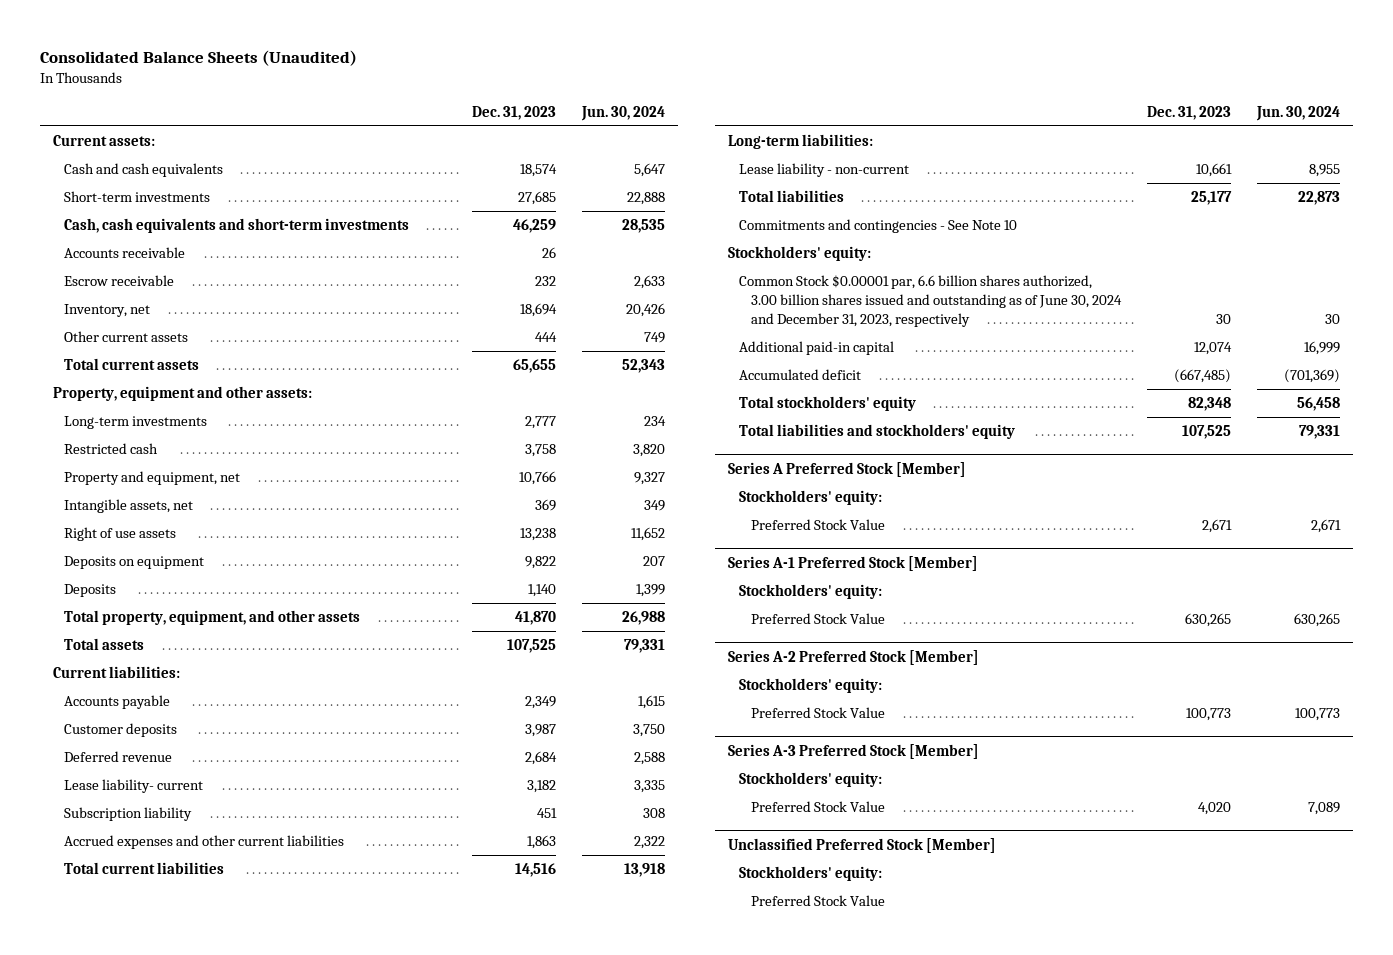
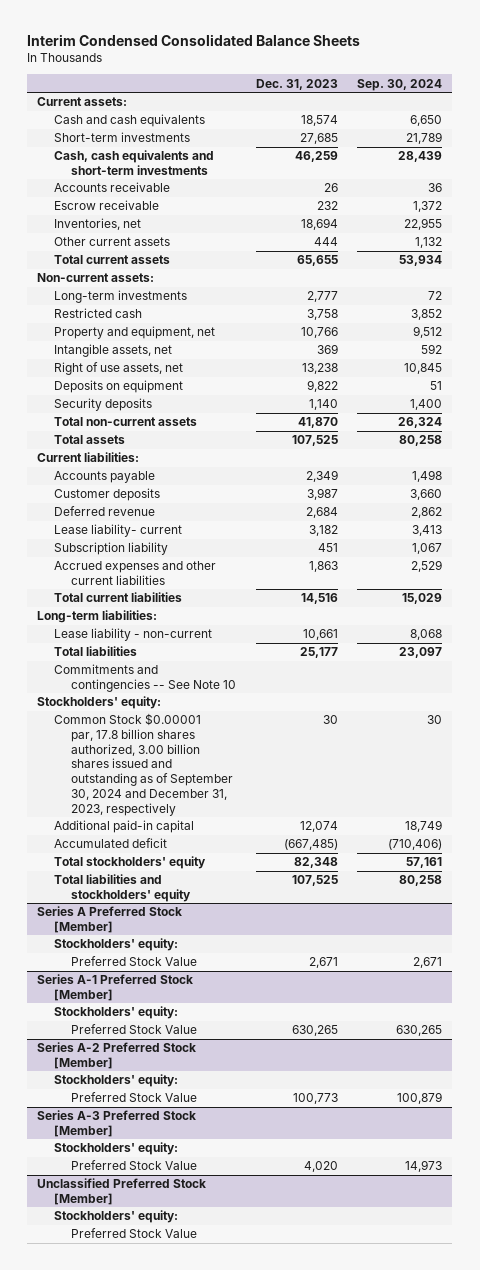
[39,49,357,66] Consolidated Balance Sheets (Unaudited) -> [27,34,361,47] Interim Condensed Consolidated Balance Sheets
[580,105,665,121] Jun. 30, 2024 -> none
none -> [357,78,443,91] Sep. 30, 2024
[64,304,151,318] Inventory, net -> [54,218,142,231] Inventories, net
[52,386,312,402] Property, equipment and other assets: -> none
none -> [37,273,155,283] Non-current assets:
[64,527,177,542] Right of use assets -> [54,362,184,376] Right of use assets, net
[64,584,117,598] Deposits -> [54,398,153,412] Security deposits
[64,610,361,626] Total property, equipment, and other assets -> [54,417,198,427] Total non-current assets
[739,219,1018,234] Commitments and contingencies - See Note 10 -> [54,664,236,692] Commitments and contingencies -- See Note 10
[739,275,1122,327] Common Stock $0.00001 par, 6.6 billion shares authorized, 3.00 billion shares issued and outstanding as of June 30, 2024 and December 31, 2023, respectively -> [54,713,233,816] Common Stock $0.00001 par, 17.8 billion shares authorized, 3.00 billion shares issued and outstanding as of September 30, 2024 and December 31, 2023, respectively

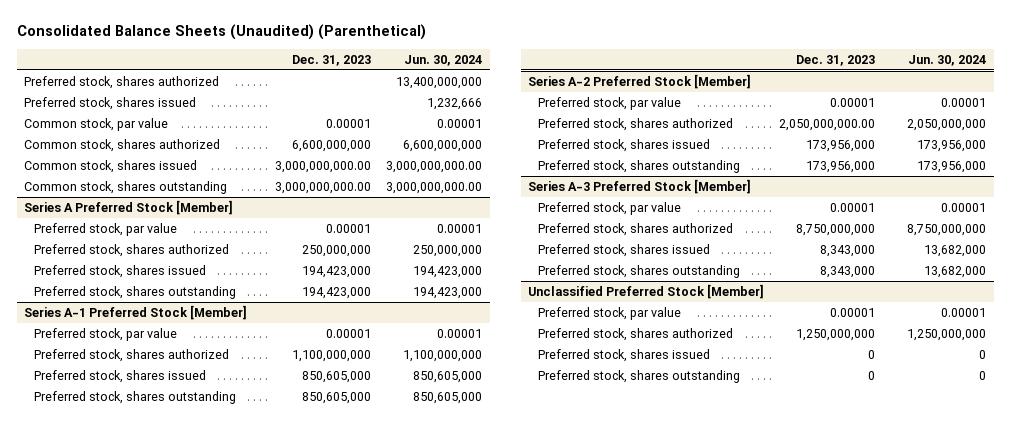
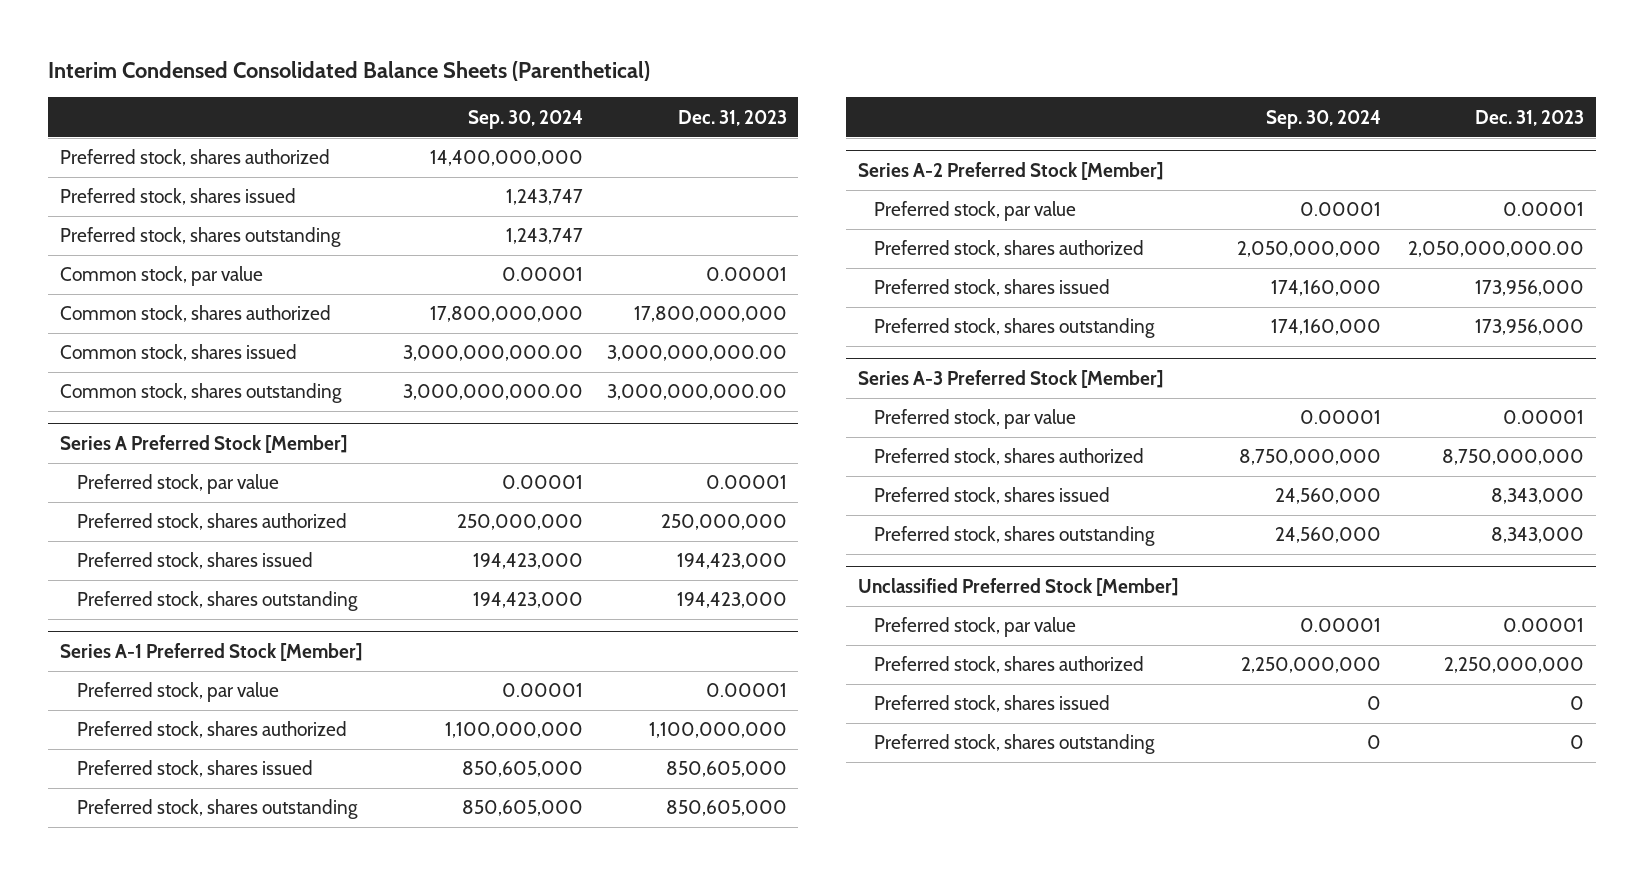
[16,24,426,41] Consolidated Balance Sheets (Unaudited) (Parenthetical) -> [48,61,651,82] Interim Condensed Consolidated Balance Sheets (Parenthetical)
[404,54,483,66] Jun. 30, 2024 -> none
none -> [468,109,584,129] Sep. 30, 2024
none -> [60,227,342,248] Preferred stock, shares outstanding
[292,139,372,152] 6,600,000,000 -> [633,306,787,323] 17,800,000,000
[796,328,876,341] 1,250,000,000 -> [1444,657,1585,674] 2,250,000,000

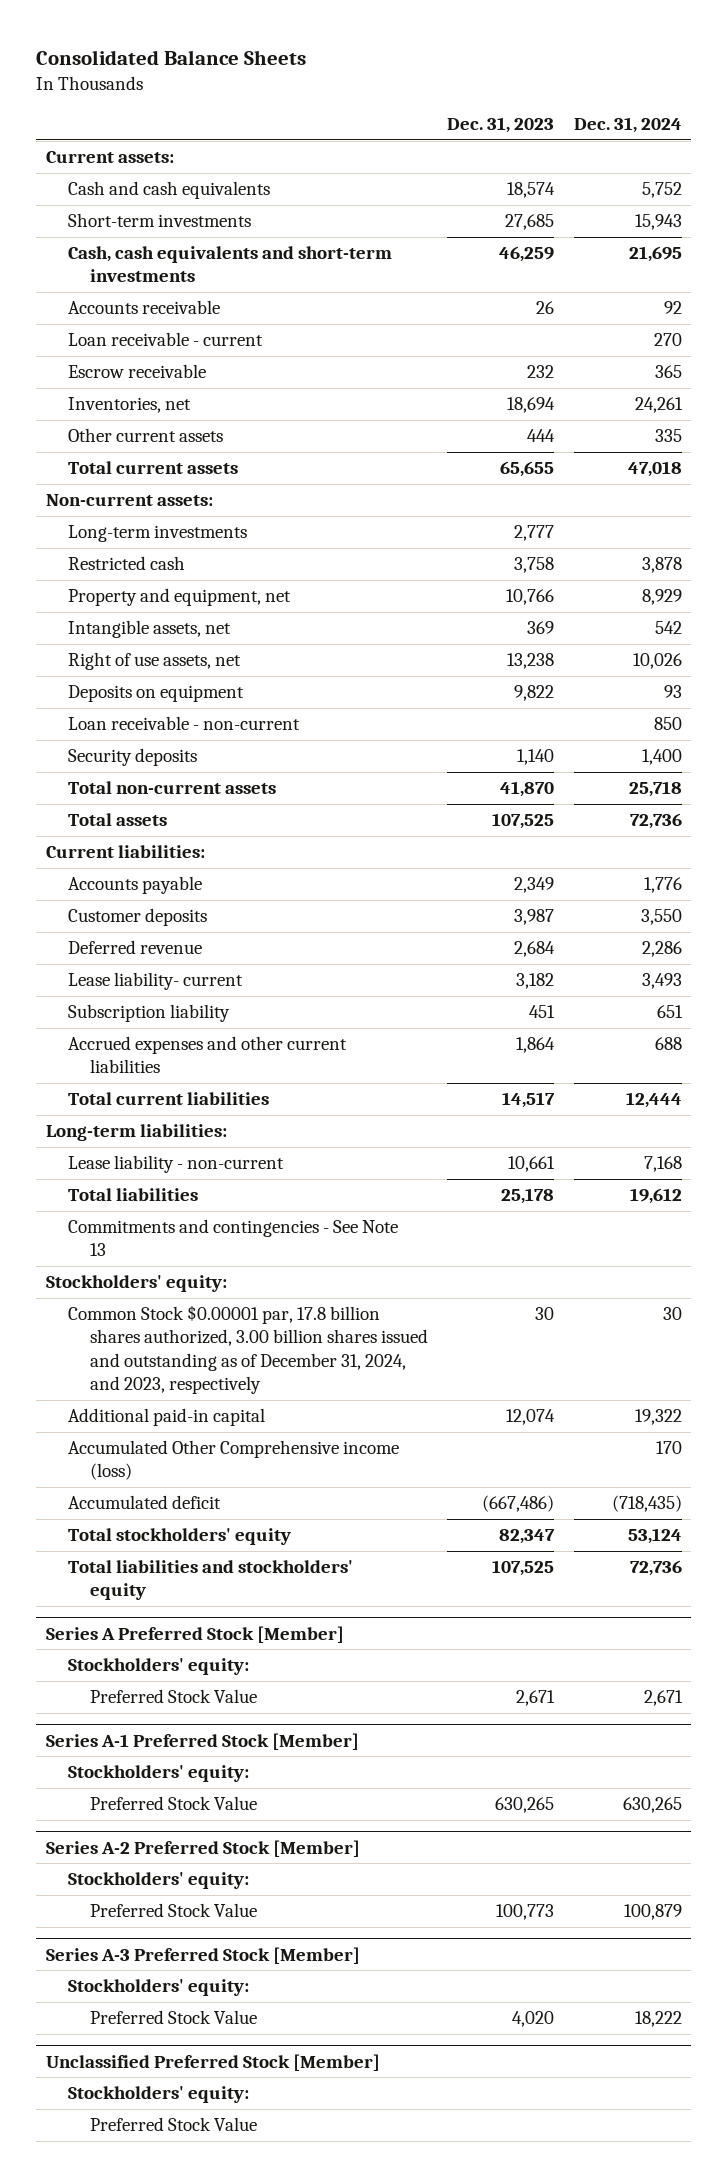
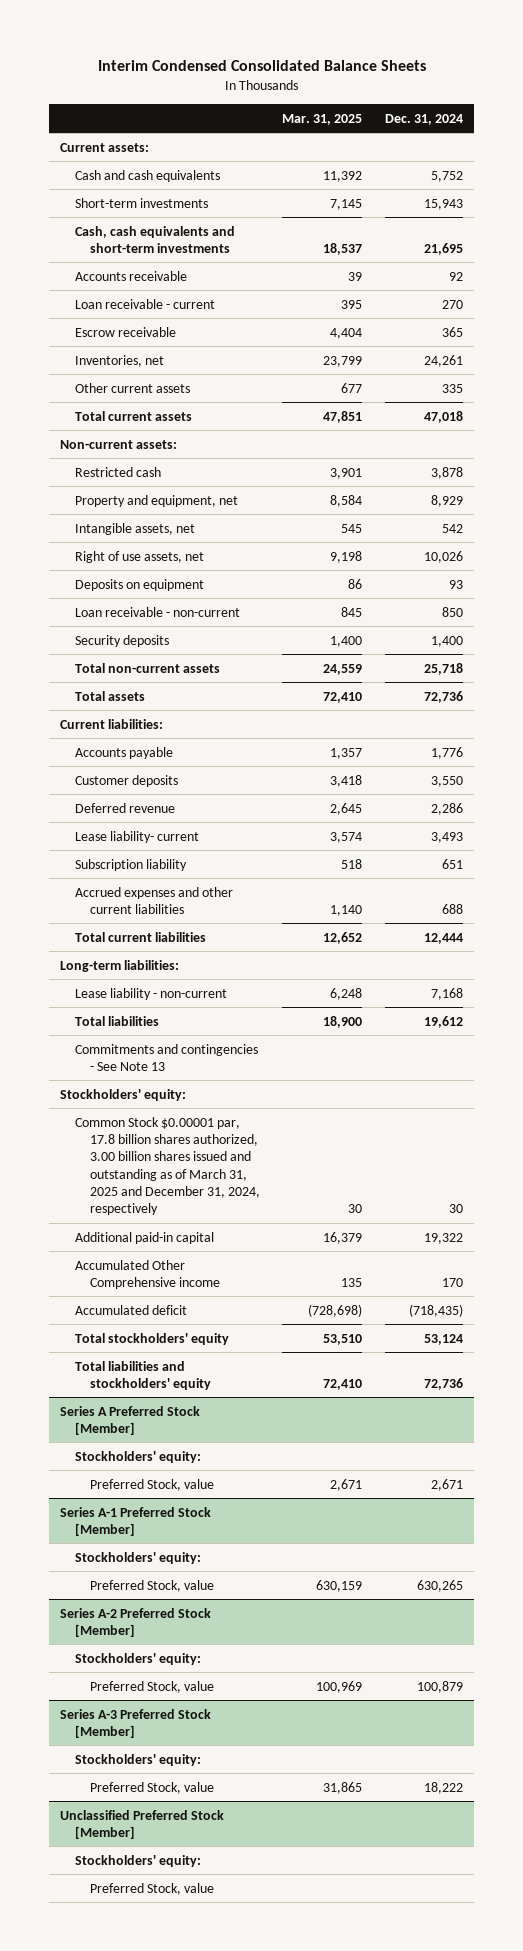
[36,49,307,65] Consolidated Balance Sheets -> [97,60,426,72] Interim Condensed Consolidated Balance Sheets
[447,117,555,134] Dec. 31, 2023 -> none
none -> [282,113,363,125] Mar. 31, 2025
[67,525,247,543] Long-term investments -> none
[67,1305,429,1394] Common Stock $0.00001 par, 17.8 billion shares authorized, 3.00 billion shares issued and outstanding as of December 31, 2024, and 2023, respectively -> [75,1116,261,1216] Common Stock $0.00001 par, 17.8 billion shares authorized, 3.00 billion shares issued and outstanding as of March 31, 2025 and December 31, 2024, respectively
[67,1440,399,1481] Accumulated Other Comprehensive income (loss) -> [75,1259,221,1289] Accumulated Other Comprehensive income
[90,1689,258,1704] Preferred Stock Value -> [90,1478,215,1491] Preferred Stock, value
[90,1796,258,1811] Preferred Stock Value -> [90,1579,215,1592] Preferred Stock, value
[90,1903,258,1918] Preferred Stock Value -> [90,1680,215,1693] Preferred Stock, value
[90,2010,258,2025] Preferred Stock Value -> [90,1781,215,1794] Preferred Stock, value
[90,2117,258,2132] Preferred Stock Value -> [90,1882,215,1895] Preferred Stock, value

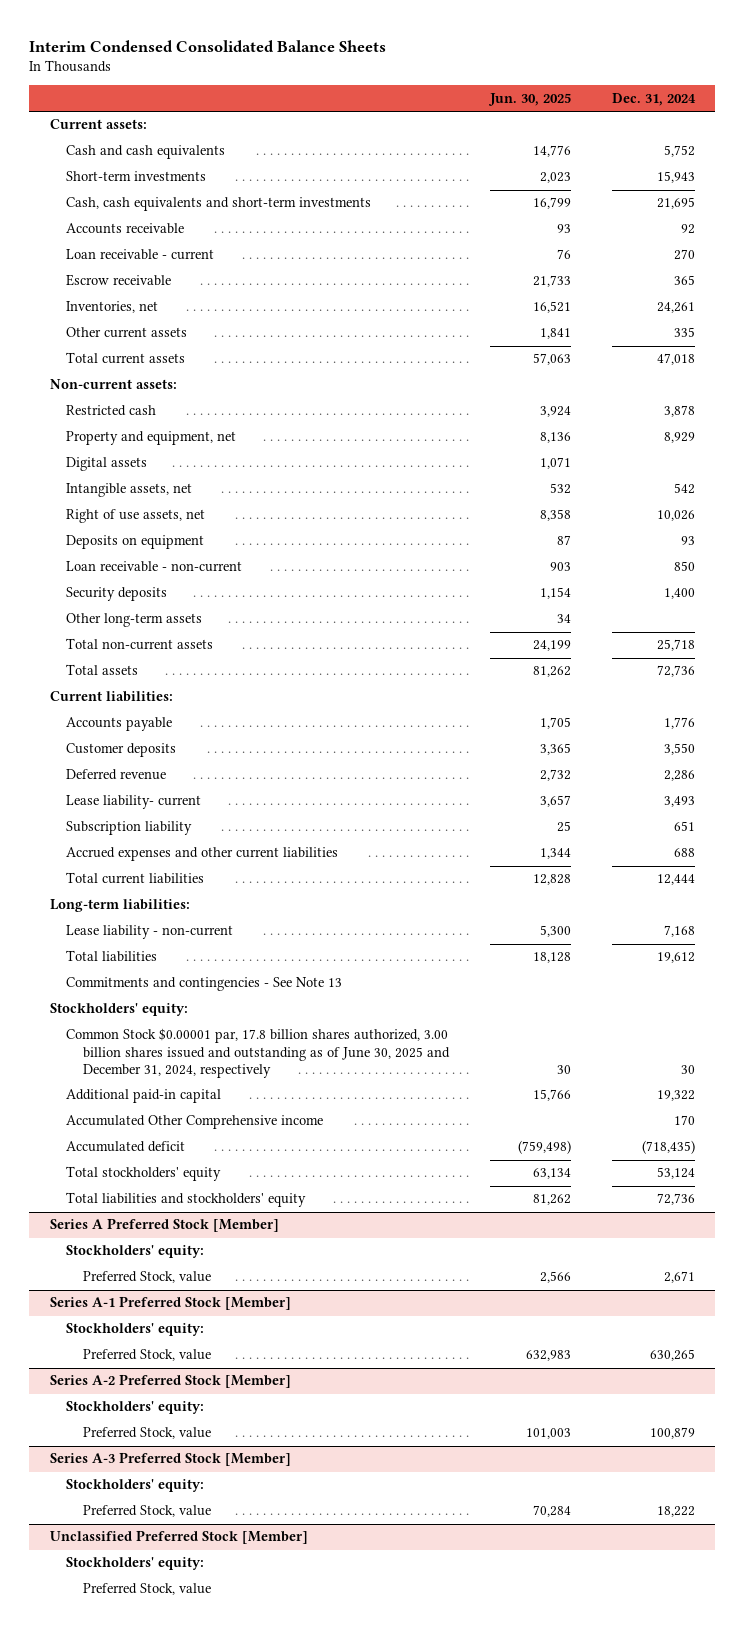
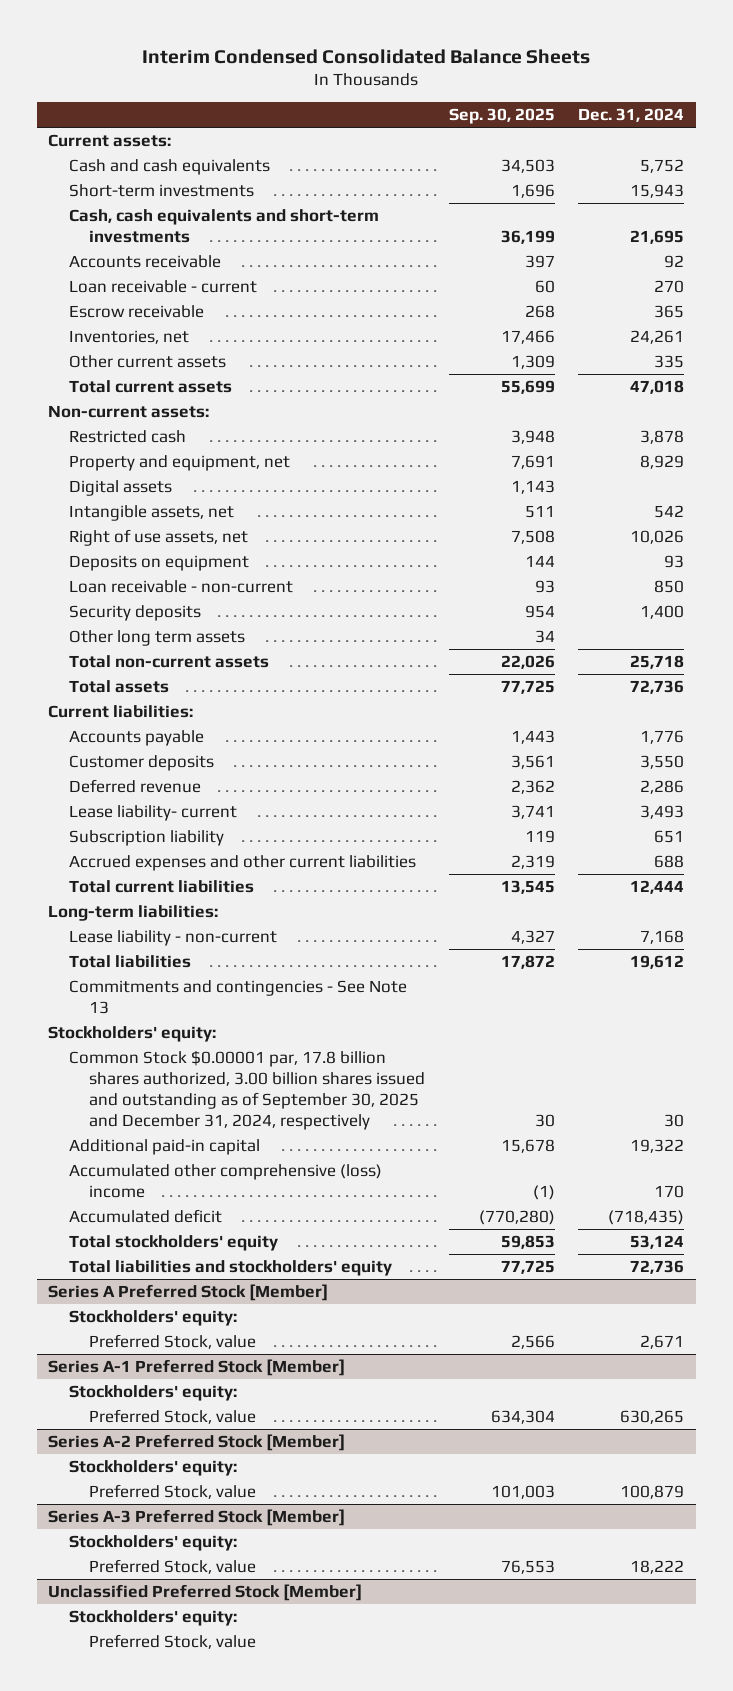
[487,92,571,106] Jun. 30, 2025 -> none
none -> [448,108,555,125] Sep. 30, 2025
[66,613,203,628] Other long-term assets -> [68,630,245,647] Other long term assets
[66,1028,451,1078] Common Stock $0.00001 par, 17.8 billion shares authorized, 3.00 billion shares issued and outstanding as of June 30, 2025 and December 31, 2024, respectively -> [68,1050,426,1130] Common Stock $0.00001 par, 17.8 billion shares authorized, 3.00 billion shares issued and outstanding as of September 30, 2025 and December 31, 2024, respectively
[66,1115,324,1130] Accumulated Other Comprehensive income -> [68,1164,382,1199] Accumulated other comprehensive (loss) income

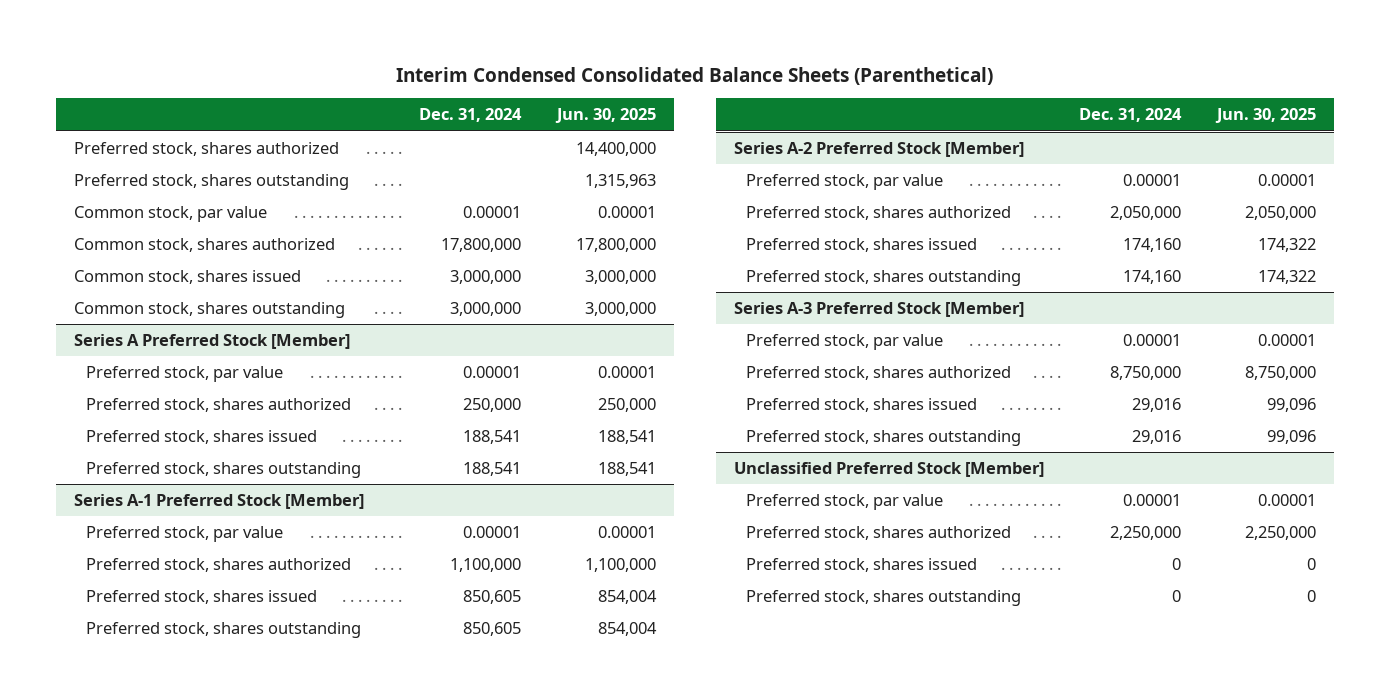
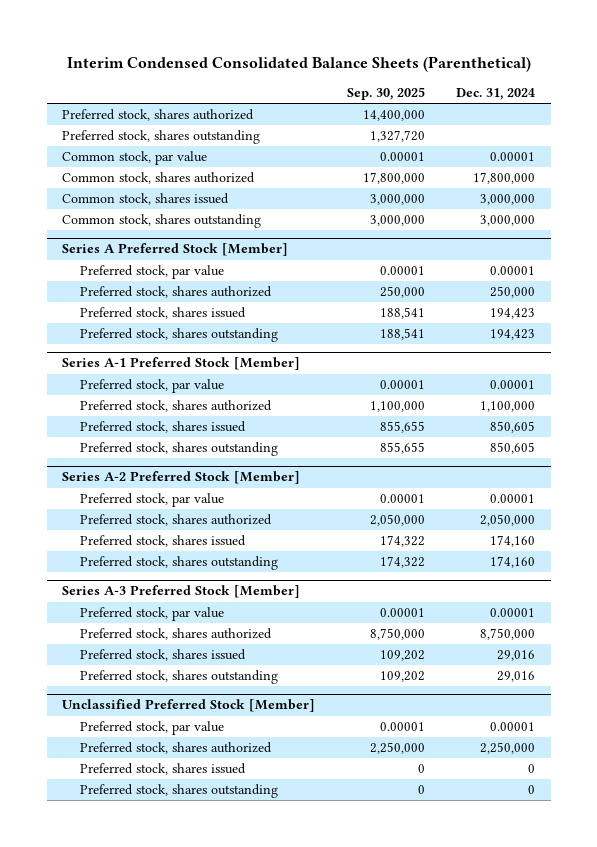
[555,108,657,124] Jun. 30, 2025 -> none
none -> [346,87,425,101] Sep. 30, 2025
[463,430,522,445] 188,541 -> [490,308,536,320] 194,423
[463,462,522,477] 188,541 -> [490,329,536,341] 194,423

